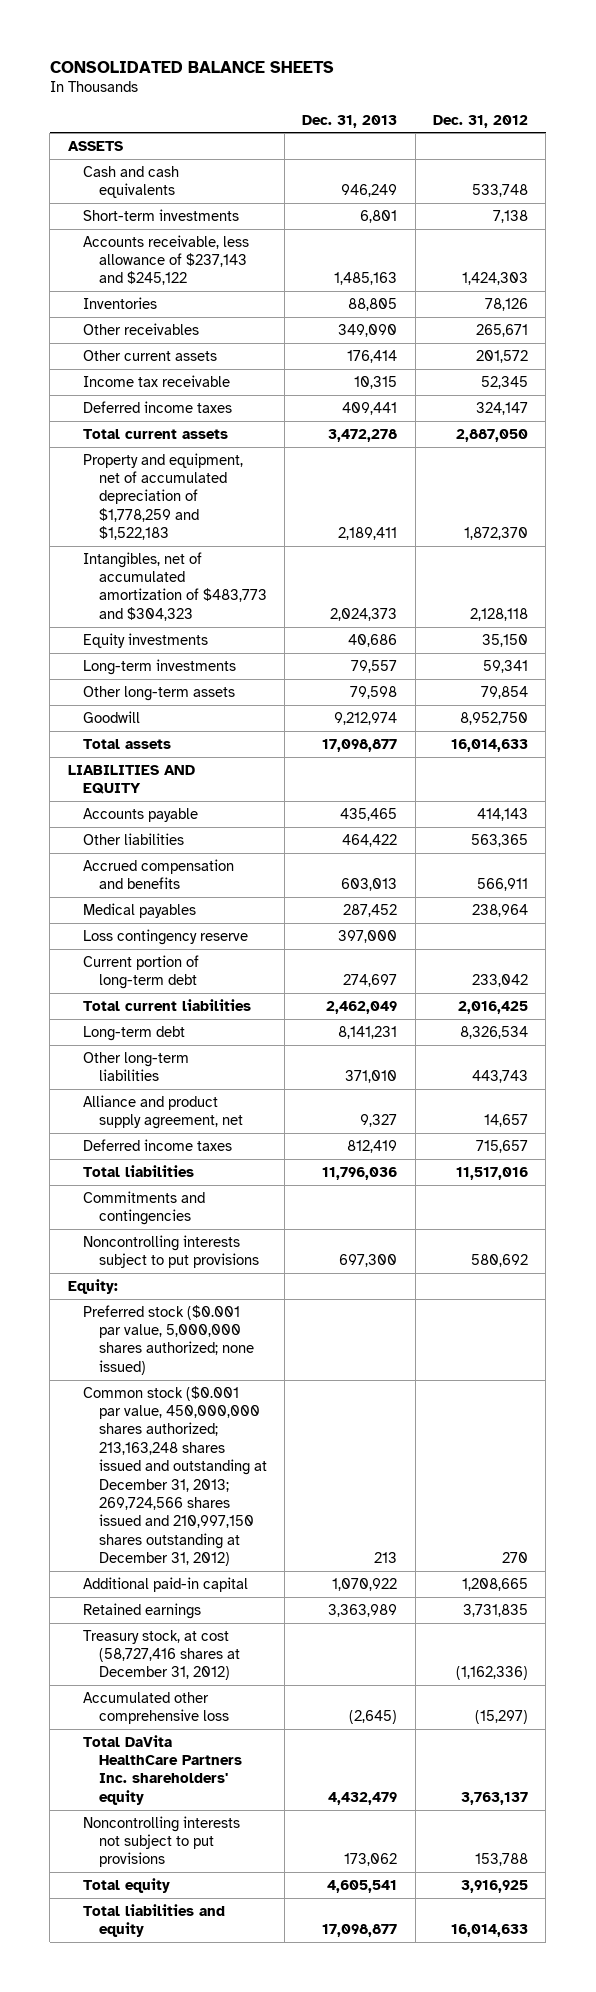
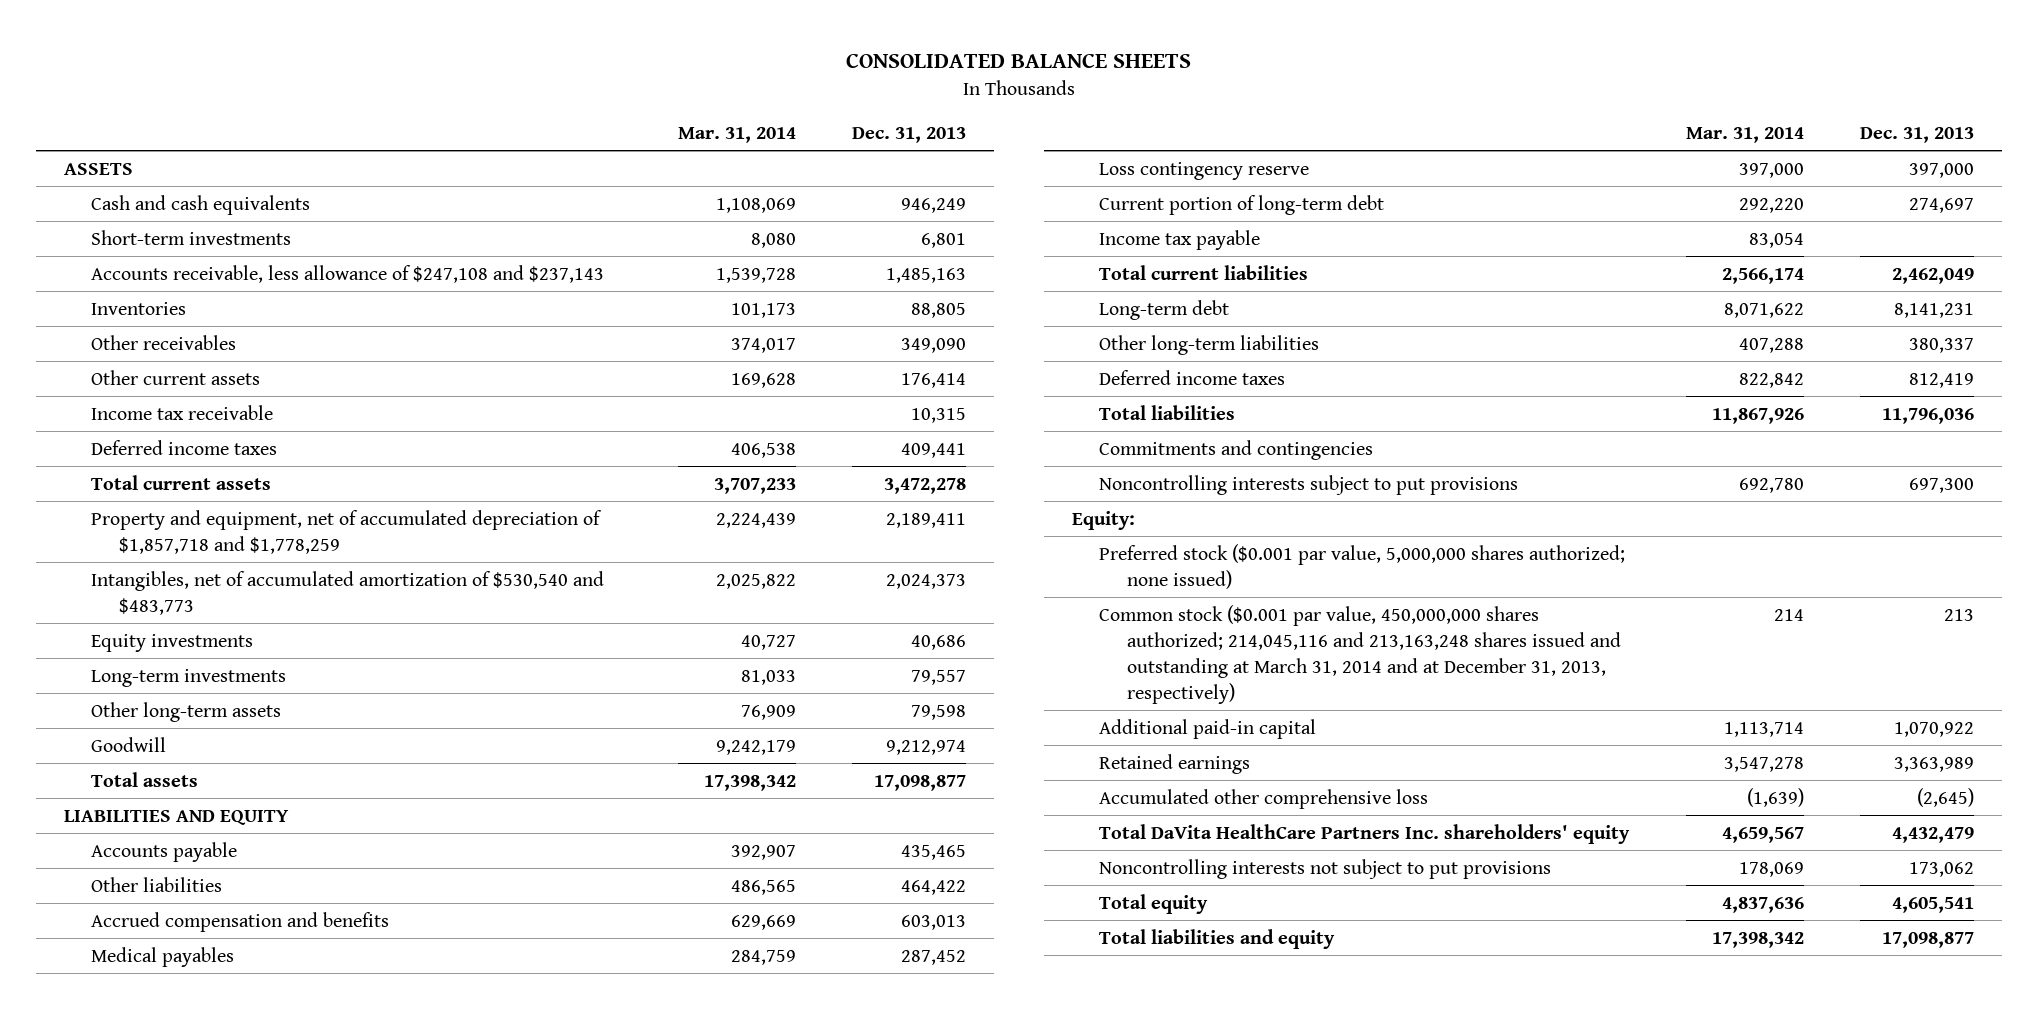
[432,114,528,128] Dec. 31, 2012 -> none
none -> [677,126,796,143] Mar. 31, 2014
[83,234,250,286] Accounts receivable, less allowance of $237,143 and $245,122 -> [91,264,605,283] Accounts receivable, less allowance of $247,108 and $237,143
[83,452,244,541] Property and equipment, net of accumulated depreciation of $1,778,259 and $1,522,183 -> [91,509,603,554] Property and equipment, net of accumulated depreciation of $1,857,718 and $1,778,259
[83,551,267,621] Intangibles, net of accumulated amortization of $483,773 and $304,323 -> [91,570,605,615] Intangibles, net of accumulated amortization of $530,540 and $483,773
none -> [1099,229,1261,250] Income tax payable
[83,1094,243,1130] Alliance and product supply agreement, net -> none
[345,1070,398,1084] 371,010 -> [1908,337,1974,353] 380,337
[83,1385,267,1567] Common stock ($0.001 par value, 450,000,000 shares authorized; 213,163,248 shares issued and outstanding at December 31, 2013; 269,724,566 shares issued and 210,997,150 shares outstanding at December 31, 2012) -> [1099,604,1621,704] Common stock ($0.001 par value, 450,000,000 shares authorized; 214,045,116 and 213,163,248 shares issued and outstanding at March 31, 2014 and at December 31, 2013, respectively)
[83,1629,240,1681] Treasury stock, at cost (58,727,416 shares at December 31, 2012) -> none

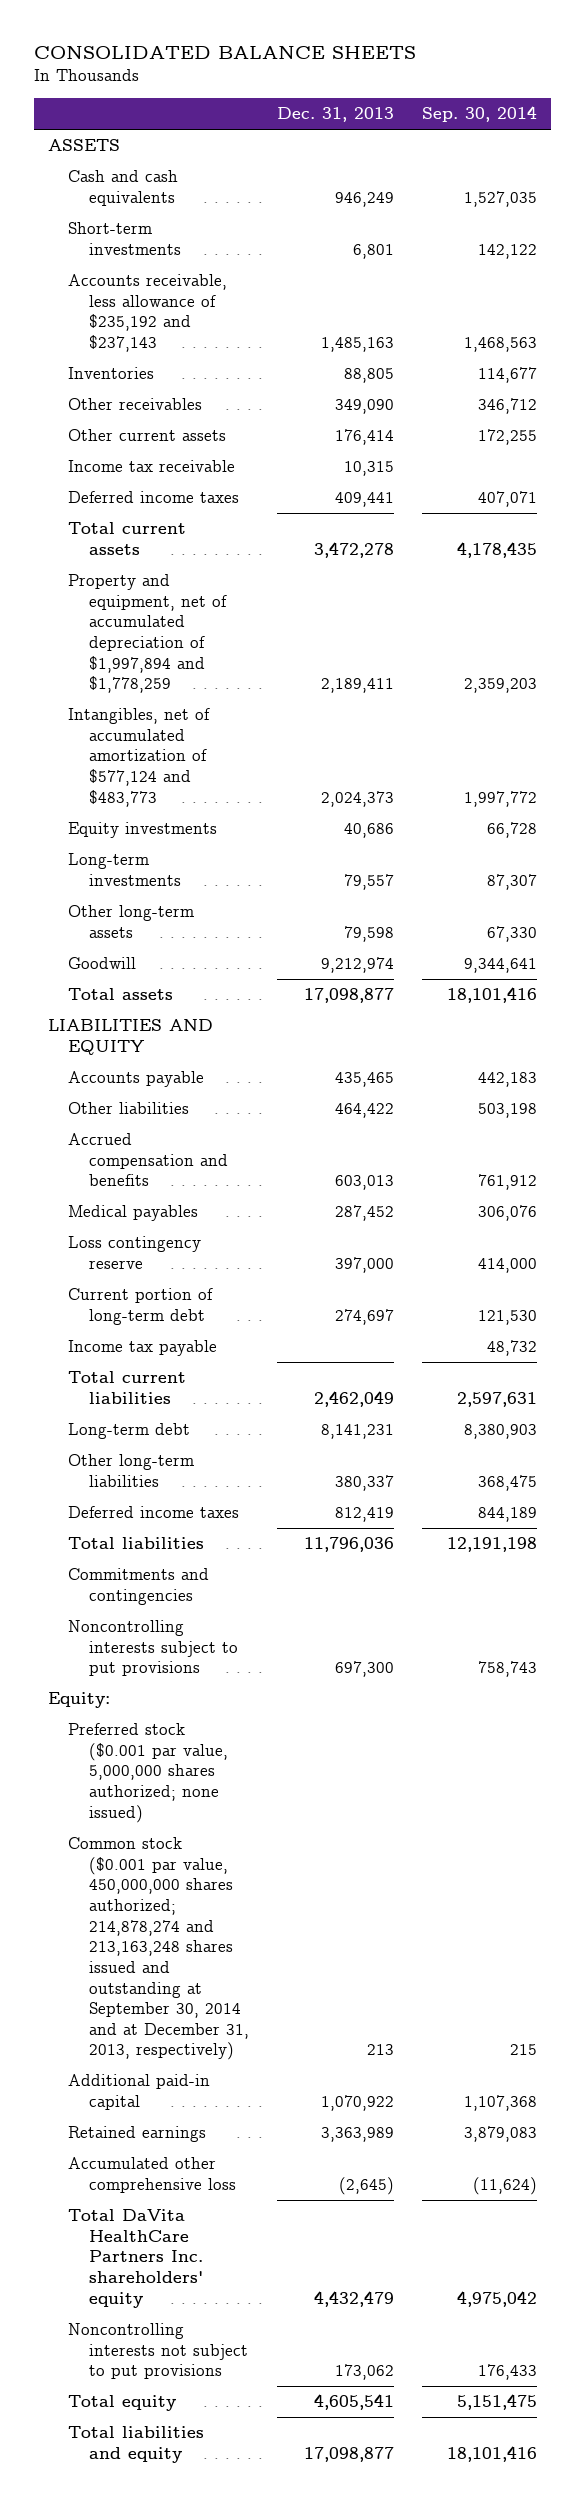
[677,126,796,143] Mar. 31, 2014 -> none
none -> [421,106,537,123] Sep. 30, 2014
[91,264,605,283] Accounts receivable, less allowance of $247,108 and $237,143 -> [68,274,228,353] Accounts receivable, less allowance of $235,192 and $237,143
[91,509,603,554] Property and equipment, net of accumulated depreciation of $1,857,718 and $1,778,259 -> [68,574,227,694] Property and equipment, net of accumulated depreciation of $1,997,894 and $1,778,259
[91,570,605,615] Intangibles, net of accumulated amortization of $530,540 and $483,773 -> [68,708,211,807] Intangibles, net of accumulated amortization of $577,124 and $483,773
[1099,604,1621,704] Common stock ($0.001 par value, 450,000,000 shares authorized; 214,045,116 and 213,163,248 shares issued and outstanding at March 31, 2014 and at December 31, 2013, respectively) -> [68,1837,249,2061] Common stock ($0.001 par value, 450,000,000 shares authorized; 214,878,274 and 213,163,248 shares issued and outstanding at September 30, 2014 and at December 31, 2013, respectively)

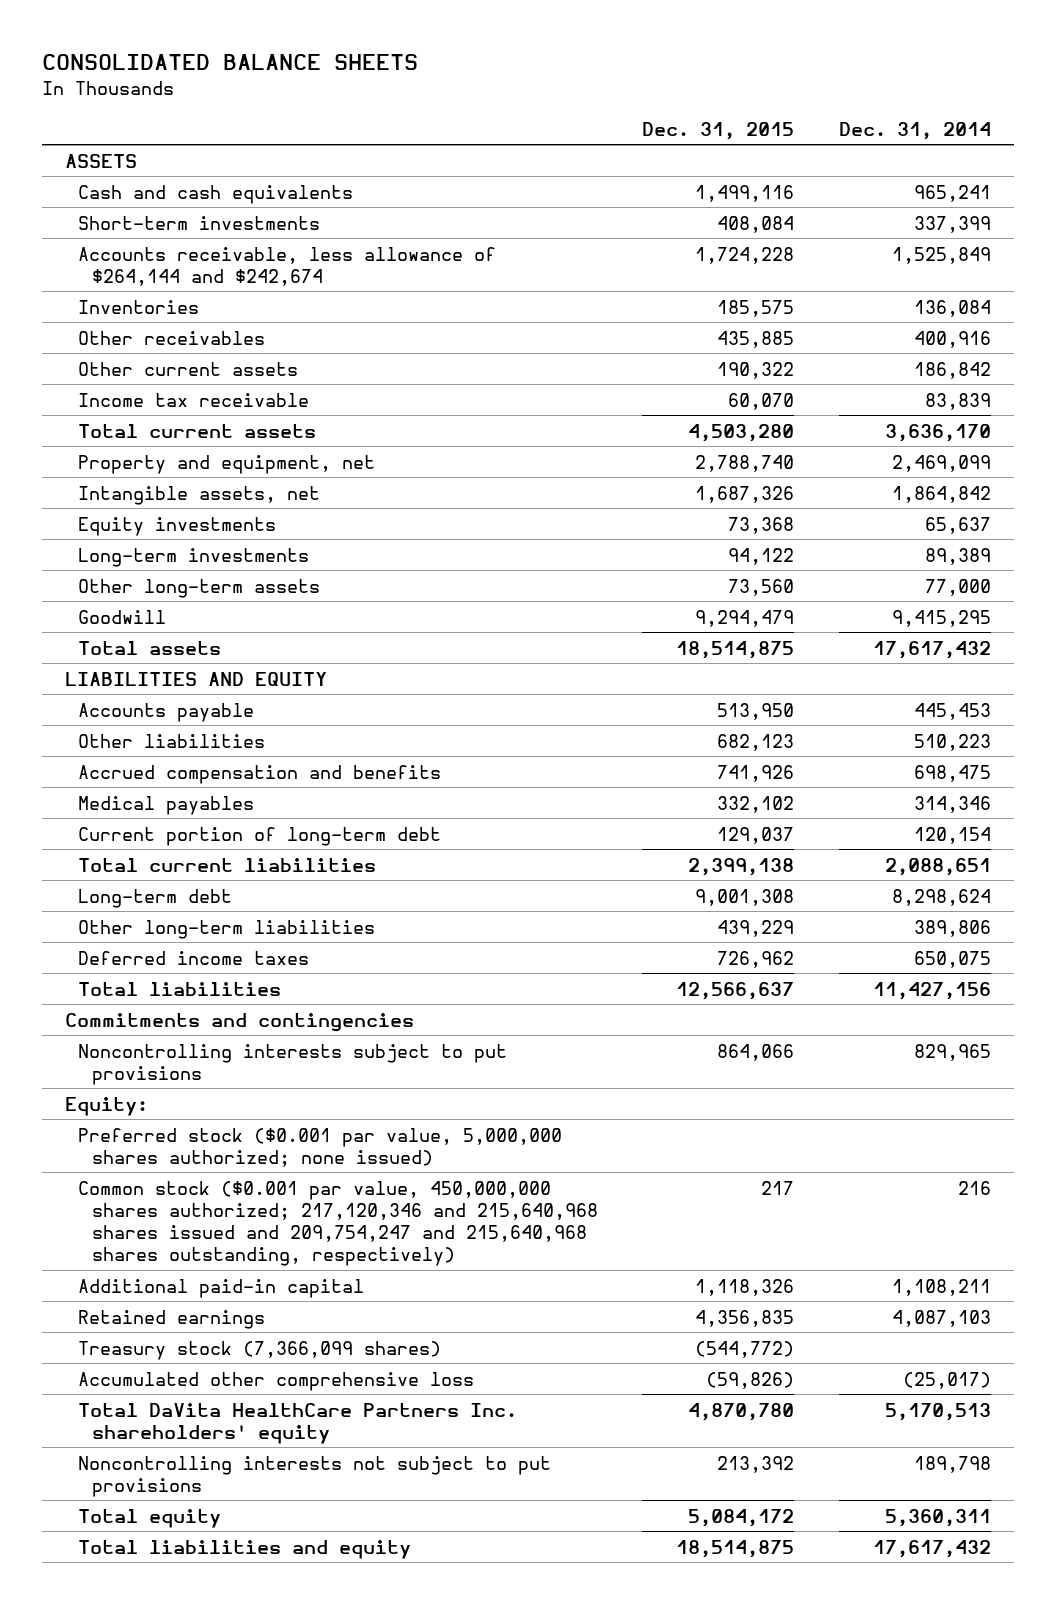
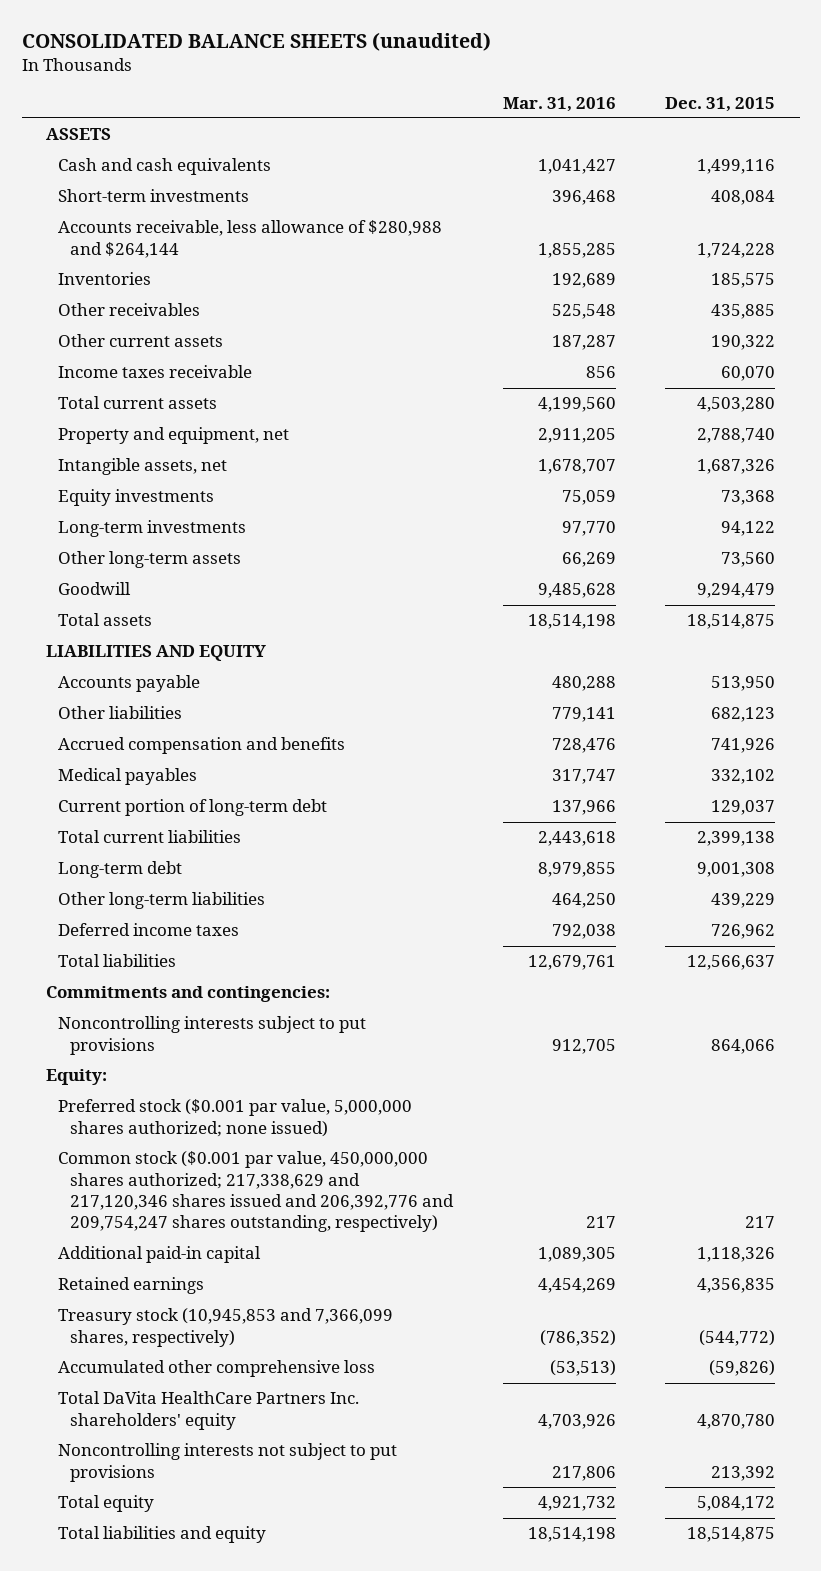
[42,54,419,71] CONSOLIDATED BALANCE SHEETS -> [21,31,491,51] CONSOLIDATED BALANCE SHEETS (unaudited)
[839,121,992,140] Dec. 31, 2014 -> none
none -> [502,96,616,112] Mar. 31, 2016
[78,246,497,286] Accounts receivable, less allowance of $264,144 and $242,674 -> [58,220,443,258] Accounts receivable, less allowance of $280,988 and $264,144
[78,392,310,407] Income tax receivable -> [58,365,253,379] Income taxes receivable
[64,1012,414,1032] Commitments and contingencies -> [46,986,331,1003] Commitments and contingencies:
[78,1180,598,1266] Common stock ($0.001 par value, 450,000,000 shares authorized; 217,120,346 and 215,640,968 shares issued and 209,754,247 and 215,640,968 shares outstanding, respectively) -> [58,1151,455,1233] Common stock ($0.001 par value, 450,000,000 shares authorized; 217,338,629 and 217,120,346 shares issued and 206,392,776 and 209,754,247 shares outstanding, respectively)
[78,1340,442,1360] Treasury stock (7,366,099 shares) -> [58,1308,394,1347] Treasury stock (10,945,853 and 7,366,099 shares, respectively)

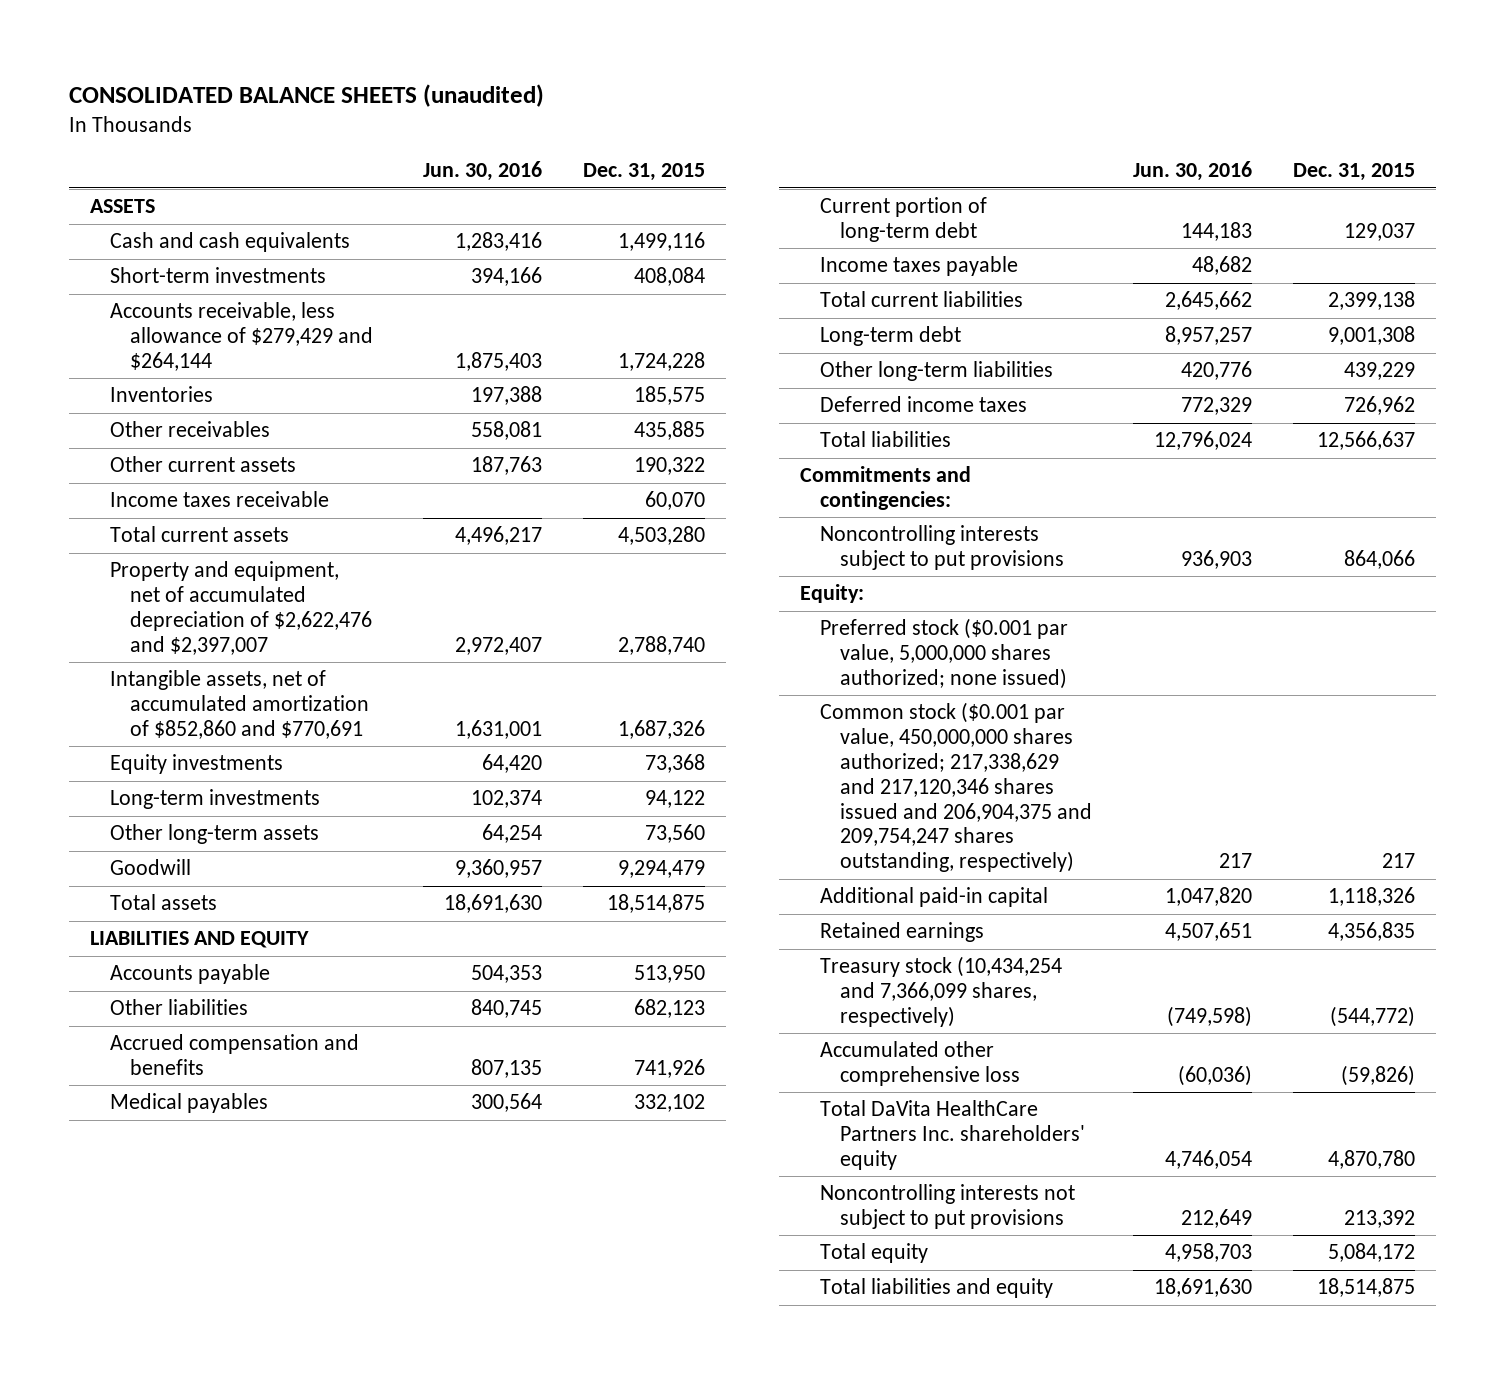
[502,96,616,112] Mar. 31, 2016 -> none
none -> [422,161,542,182] Jun. 30, 2016
[58,220,443,258] Accounts receivable, less allowance of $280,988 and $264,144 -> [109,302,373,371] Accounts receivable, less allowance of $279,429 and $264,144
[58,427,290,445] Property and equipment, net -> [109,561,372,655] Property and equipment, net of accumulated depreciation of $2,622,476 and $2,397,007
[58,458,228,476] Intangible assets, net -> [109,670,369,739] Intangible assets, net of accumulated amortization of $852,860 and $770,691
none -> [819,256,1018,277] Income taxes payable
[58,1151,455,1233] Common stock ($0.001 par value, 450,000,000 shares authorized; 217,338,629 and 217,120,346 shares issued and 206,392,776 and 209,754,247 shares outstanding, respectively) -> [819,702,1092,873] Common stock ($0.001 par value, 450,000,000 shares authorized; 217,338,629 and 217,120,346 shares issued and 206,904,375 and 209,754,247 shares outstanding, respectively)
[58,1308,394,1347] Treasury stock (10,945,853 and 7,366,099 shares, respectively) -> [819,956,1062,1027] Treasury stock (10,434,254 and 7,366,099 shares, respectively)

